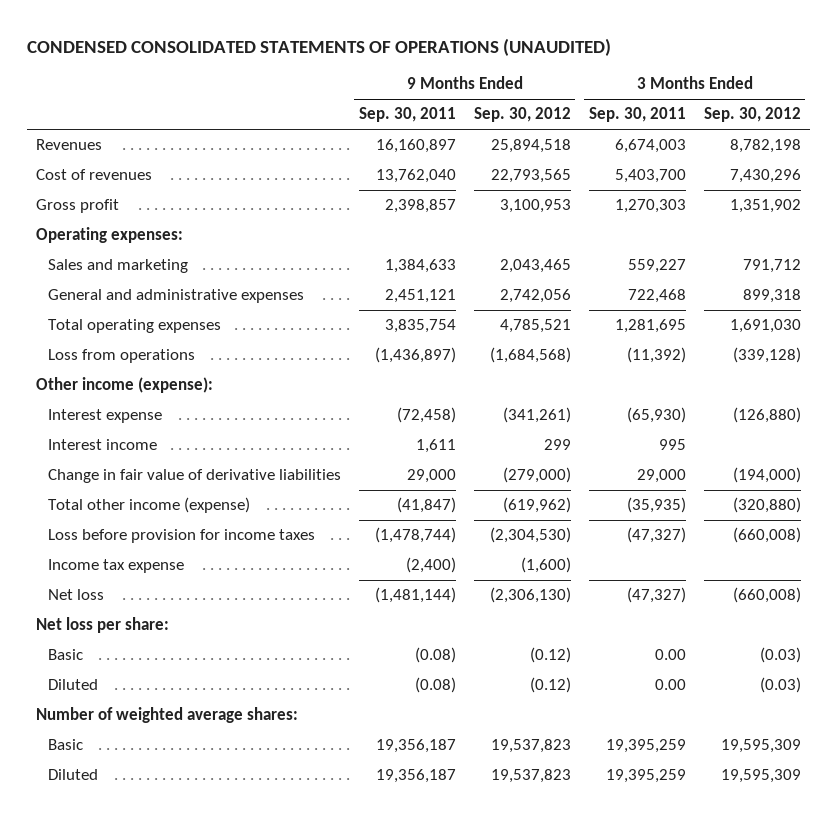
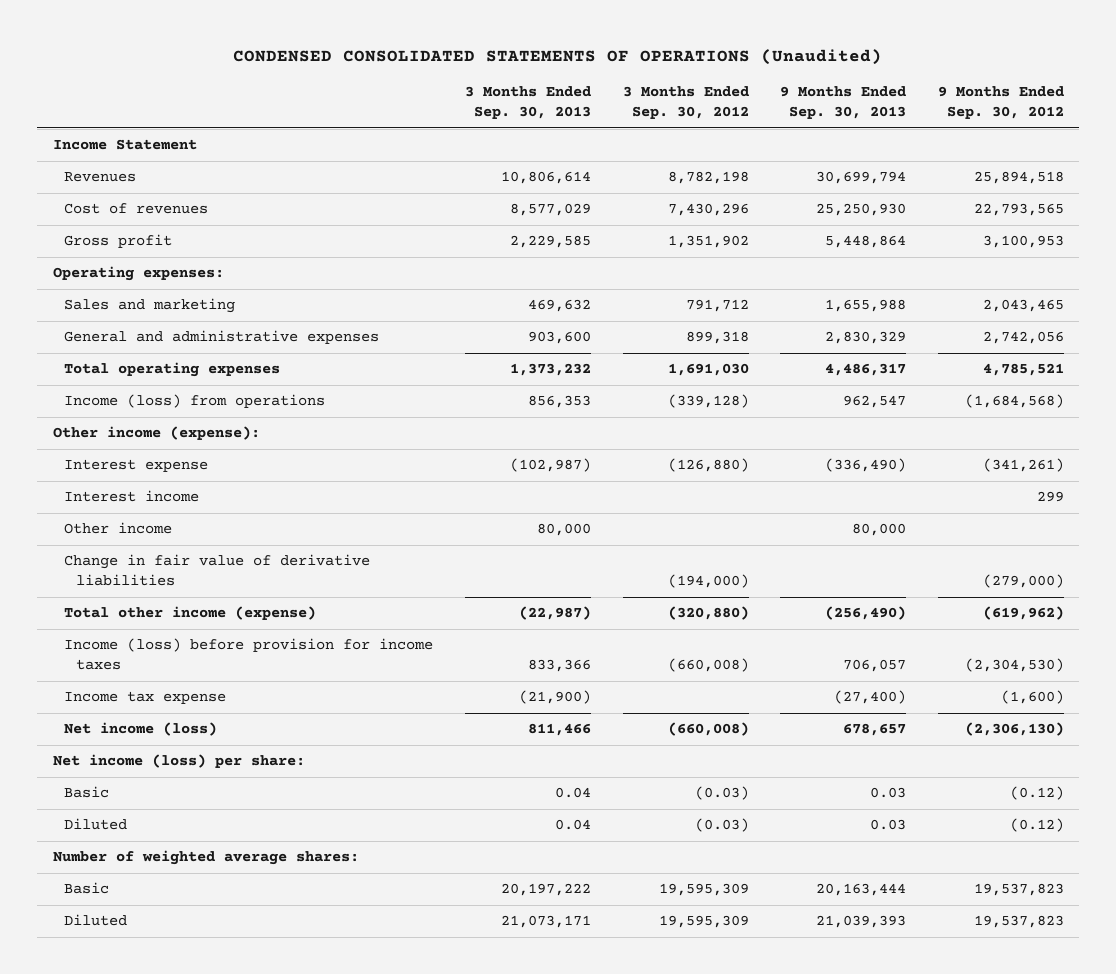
[27,37,612,56] CONDENSED CONSOLIDATED STATEMENTS OF OPERATIONS (UNAUDITED) -> [233,48,883,65] CONDENSED CONSOLIDATED STATEMENTS OF OPERATIONS (Unaudited)
[358,107,456,123] Sep. 30, 2011 -> none
[588,107,686,123] Sep. 30, 2011 -> none
none -> [465,86,592,120] 3 Months Ended Sep. 30, 2013
none -> [780,86,907,120] 9 Months Ended Sep. 30, 2013
none -> [52,139,197,151] Income Statement
[47,349,195,364] Loss from operations -> [64,394,326,409] Income (loss) from operations
none -> [64,522,173,535] Other income
[47,529,315,544] Loss before provision for income taxes -> [64,638,434,671] Income (loss) before provision for income taxes
[47,589,104,601] Net loss -> [64,722,218,737] Net income (loss)
[36,617,170,634] Net loss per share: -> [52,754,305,769] Net income (loss) per share:

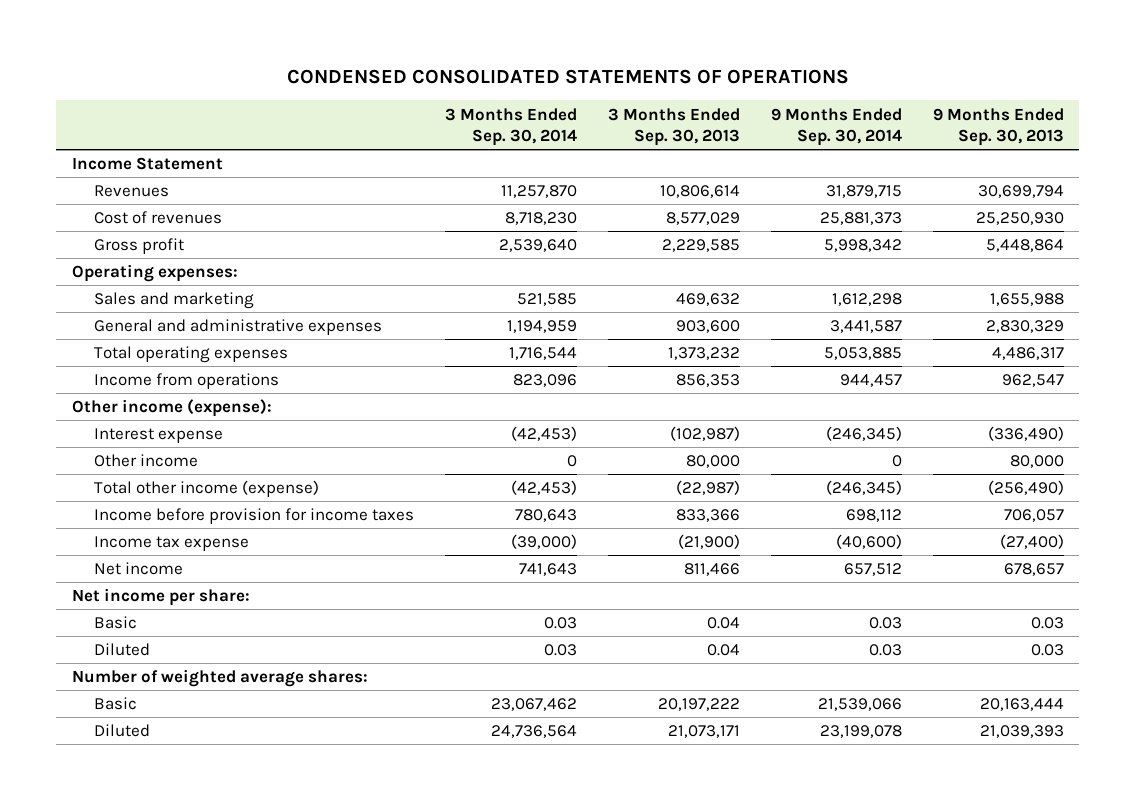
[233,48,883,65] CONDENSED CONSOLIDATED STATEMENTS OF OPERATIONS (Unaudited) -> [286,69,849,85] CONDENSED CONSOLIDATED STATEMENTS OF OPERATIONS
[622,86,749,120] 3 Months Ended Sep. 30, 2012 -> none
[937,86,1064,120] 9 Months Ended Sep. 30, 2012 -> none
none -> [445,107,578,146] 3 Months Ended Sep. 30, 2014
none -> [771,107,903,146] 9 Months Ended Sep. 30, 2014
[64,394,326,409] Income (loss) from operations -> [94,373,280,390] Income from operations
[64,490,200,503] Interest income -> none
[64,554,371,587] Change in fair value of derivative liabilities -> none
[64,638,434,671] Income (loss) before provision for income taxes -> [94,508,415,525] Income before provision for income taxes
[64,722,218,737] Net income (loss) -> [94,562,184,576] Net income
[52,754,305,769] Net income (loss) per share: -> [71,588,250,607] Net income per share:

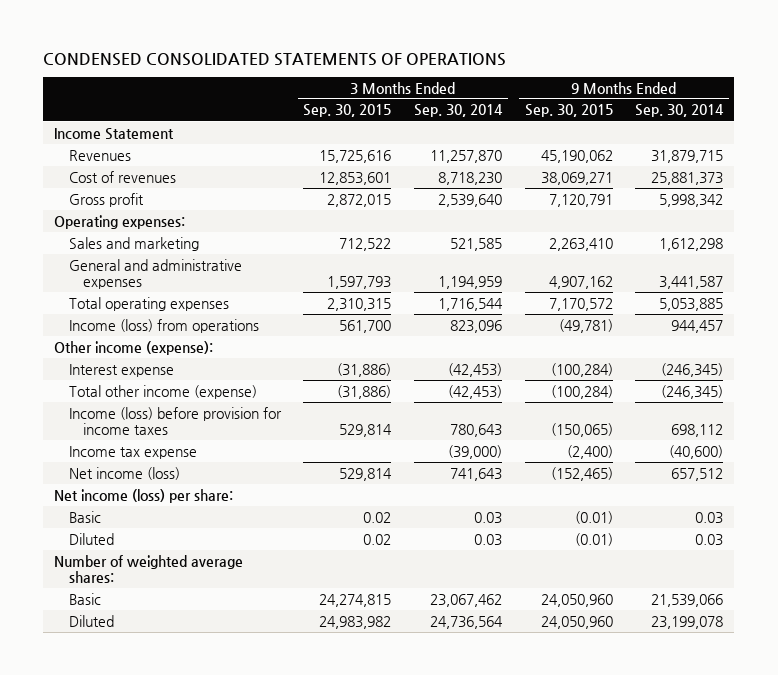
[608,107,741,146] 3 Months Ended Sep. 30, 2013 -> none
[932,107,1064,146] 9 Months Ended Sep. 30, 2013 -> none
none -> [303,104,392,118] Sep. 30, 2015
none -> [524,104,613,118] Sep. 30, 2015
[94,373,280,390] Income from operations -> [68,318,259,333] Income (loss) from operations
[94,454,199,468] Other income -> none
[94,508,415,525] Income before provision for income taxes -> [68,406,282,436] Income (loss) before provision for income taxes
[94,562,184,576] Net income -> [68,466,180,480] Net income (loss)
[71,588,250,607] Net income per share: -> [54,488,234,503] Net income (loss) per share:

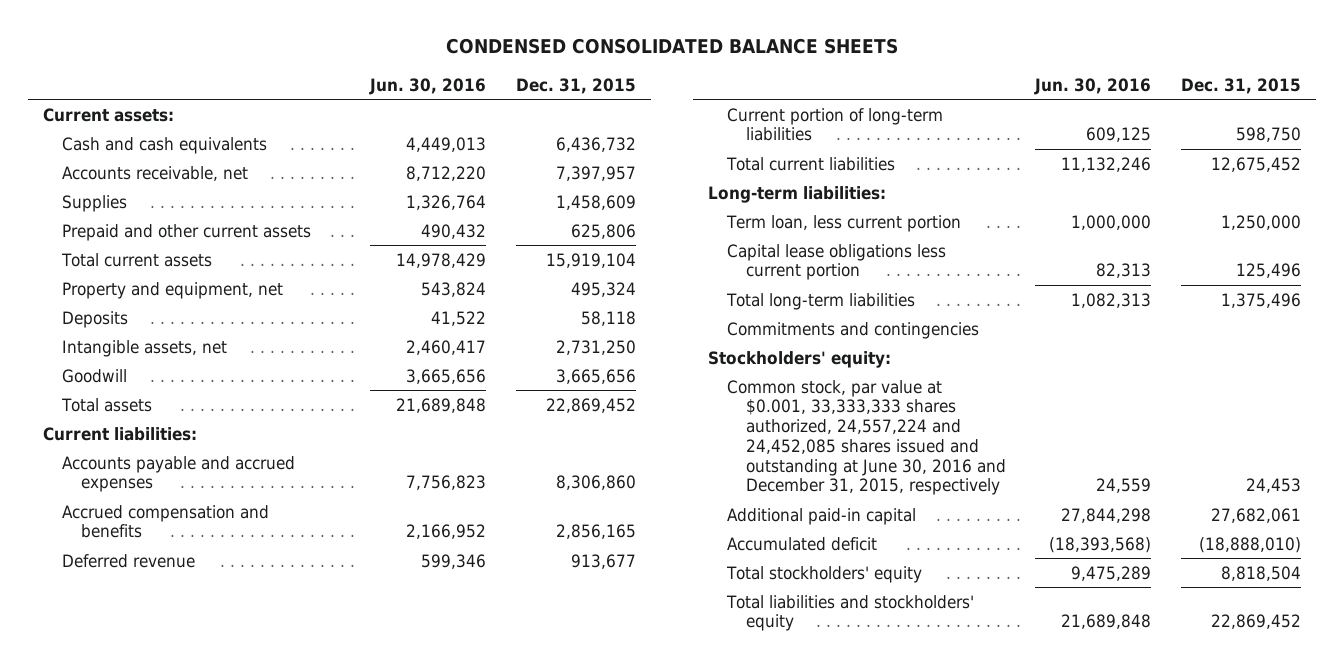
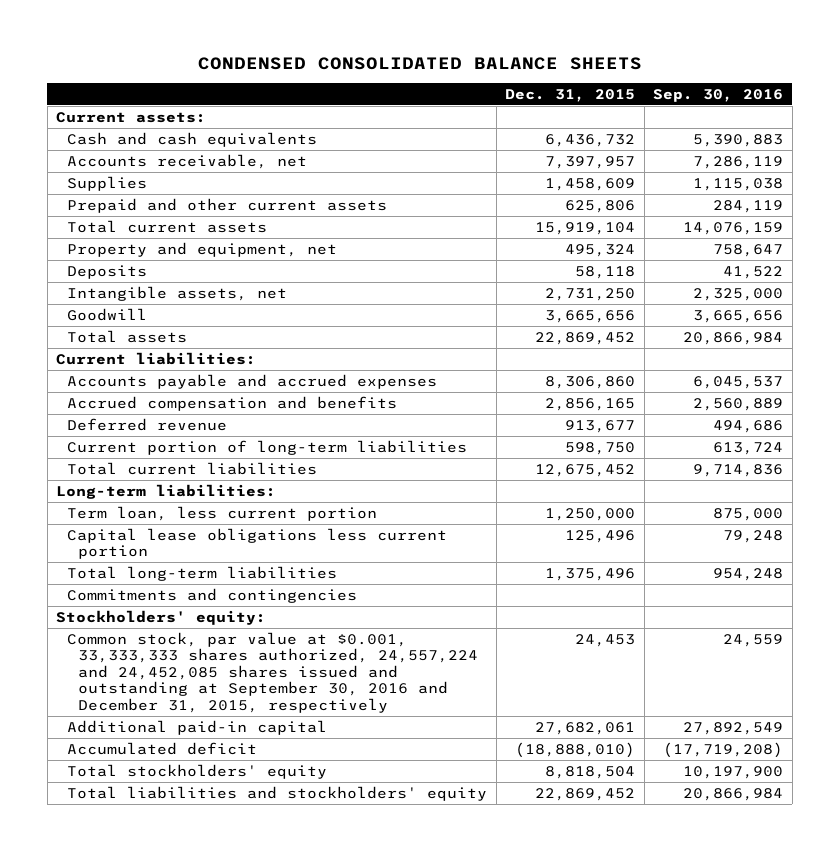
[369,77,487,95] Jun. 30, 2016 -> none
none -> [653,89,784,103] Sep. 30, 2016
[726,379,1006,496] Common stock, par value at $0.001, 33,333,333 shares authorized, 24,557,224 and 24,452,085 shares issued and outstanding at June 30, 2016 and December 31, 2015, respectively -> [67,631,479,713] Common stock, par value at $0.001, 33,333,333 shares authorized, 24,557,224 and 24,452,085 shares issued and outstanding at September 30, 2016 and December 31, 2015, respectively

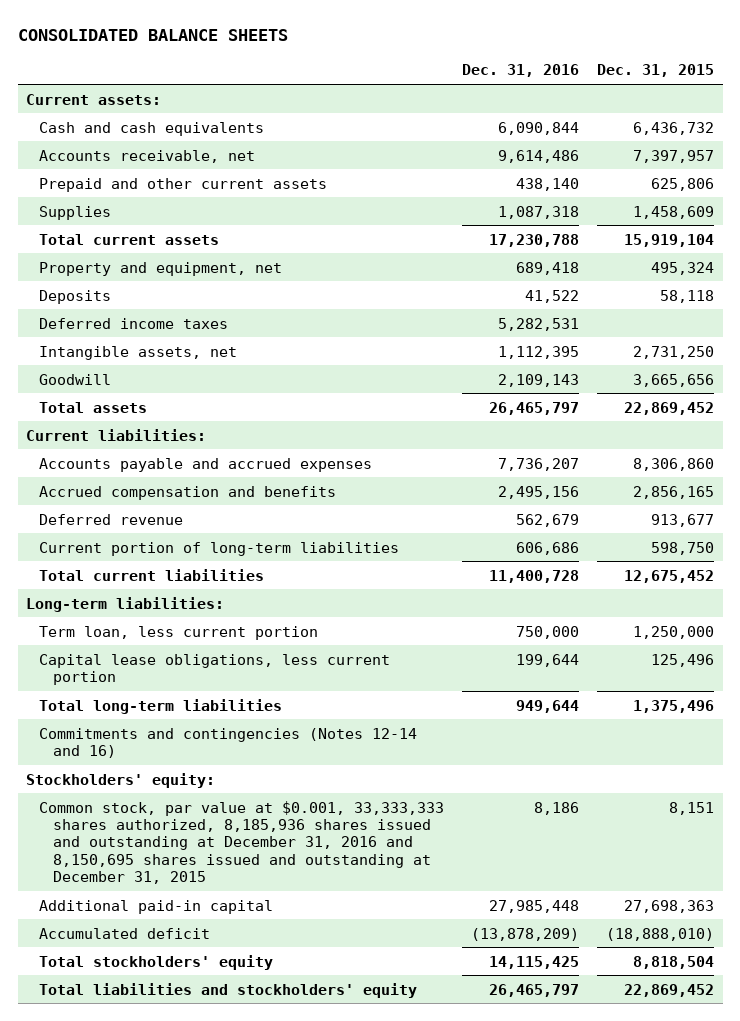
[197,57,642,71] CONDENSED CONSOLIDATED BALANCE SHEETS -> [17,28,288,41] CONSOLIDATED BALANCE SHEETS
[653,89,784,103] Sep. 30, 2016 -> none
none -> [462,64,580,78] Dec. 31, 2016
[67,175,148,191] Supplies -> [39,205,112,220] Supplies
none -> [39,317,229,329] Deferred income taxes
[67,527,448,560] Capital lease obligations less current portion -> [39,653,391,685] Capital lease obligations, less current portion
[67,587,358,603] Commitments and contingencies -> [39,727,418,758] Commitments and contingencies (Notes 12-14 and 16)
[67,631,479,713] Common stock, par value at $0.001, 33,333,333 shares authorized, 24,557,224 and 24,452,085 shares issued and outstanding at September 30, 2016 and December 31, 2015, respectively -> [39,800,445,885] Common stock, par value at $0.001, 33,333,333 shares authorized, 8,185,936 shares issued and outstanding at December 31, 2016 and 8,150,695 shares issued and outstanding at December 31, 2015
[575,633,636,647] 24,453 -> [668,801,714,815] 8,151
[535,721,636,735] 27,682,061 -> [623,899,714,913] 27,698,363

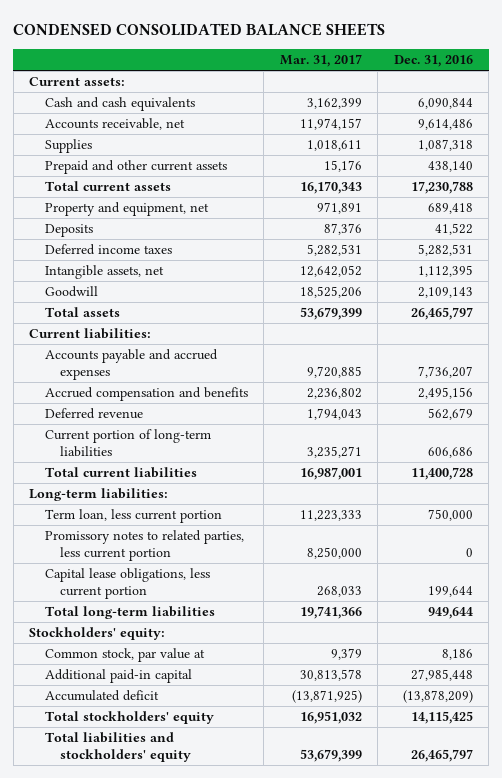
[17,28,288,41] CONSOLIDATED BALANCE SHEETS -> [13,22,386,36] CONDENSED CONSOLIDATED BALANCE SHEETS
[596,64,714,78] Dec. 31, 2015 -> none
none -> [279,54,362,68] Mar. 31, 2017
[39,177,328,192] Prepaid and other current assets -> [44,160,227,175] Prepaid and other current assets
none -> [44,530,244,561] Promissory notes to related parties, less current portion
[39,727,418,758] Commitments and contingencies (Notes 12-14 and 16) -> none
[39,800,445,885] Common stock, par value at $0.001, 33,333,333 shares authorized, 8,185,936 shares issued and outstanding at December 31, 2016 and 8,150,695 shares issued and outstanding at December 31, 2015 -> [44,648,205,663] Common stock, par value at

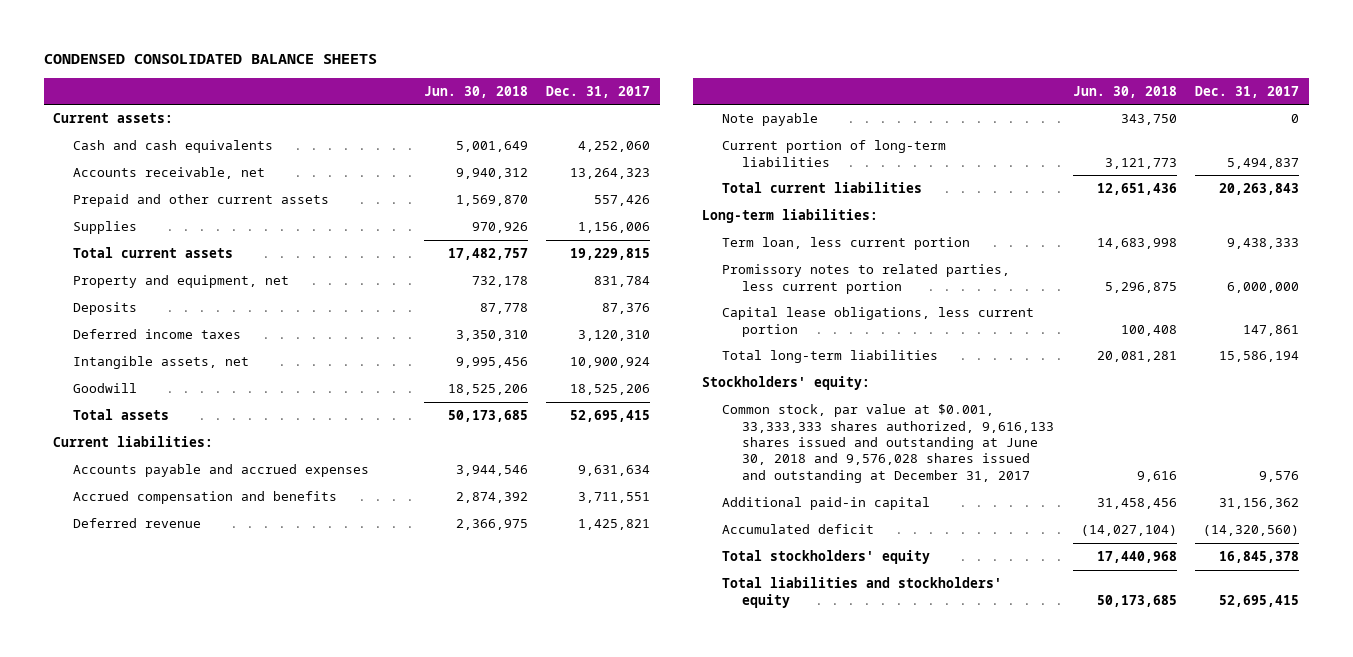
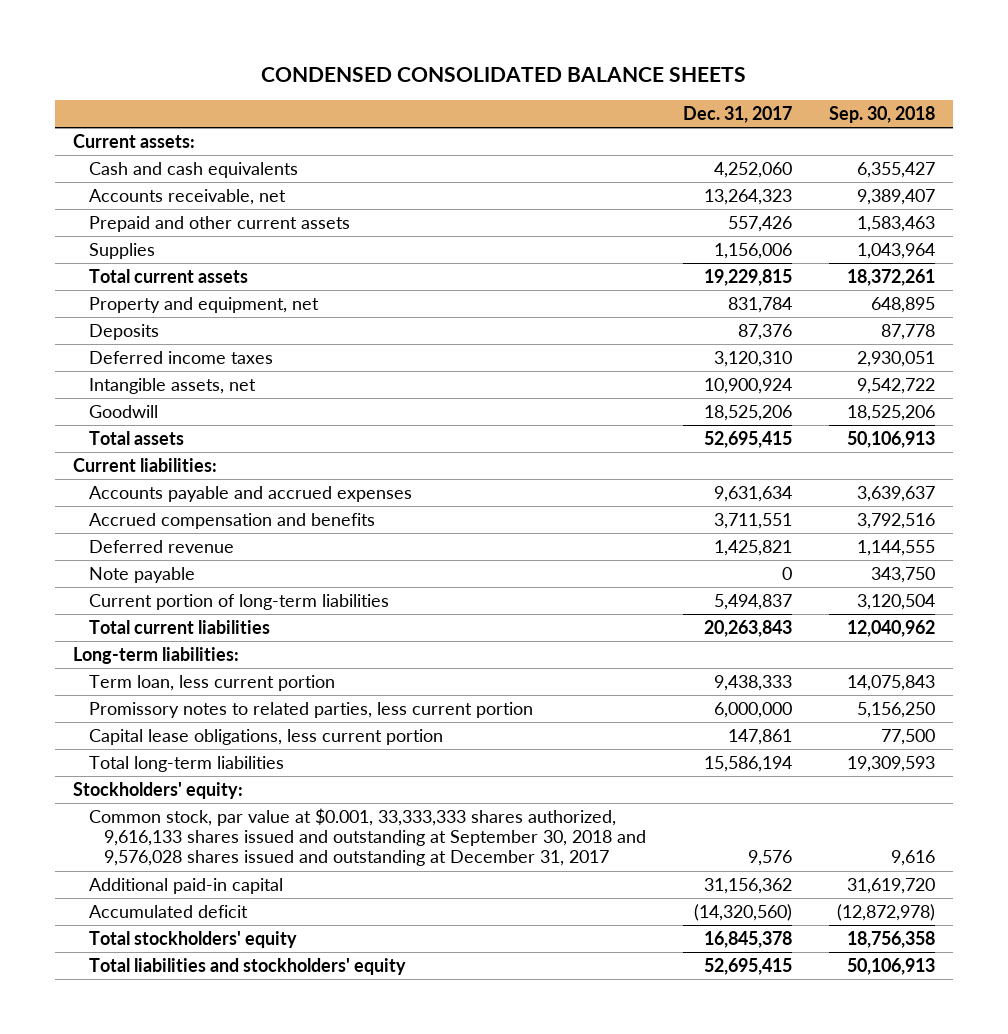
[423,85,528,98] Jun. 30, 2018 -> none
none -> [828,105,935,123] Sep. 30, 2018
[722,404,1054,483] Common stock, par value at $0.001, 33,333,333 shares authorized, 9,616,133 shares issued and outstanding at June 30, 2018 and 9,576,028 shares issued and outstanding at December 31, 2017 -> [88,807,646,867] Common stock, par value at $0.001, 33,333,333 shares authorized, 9,616,133 shares issued and outstanding at September 30, 2018 and 9,576,028 shares issued and outstanding at December 31, 2017

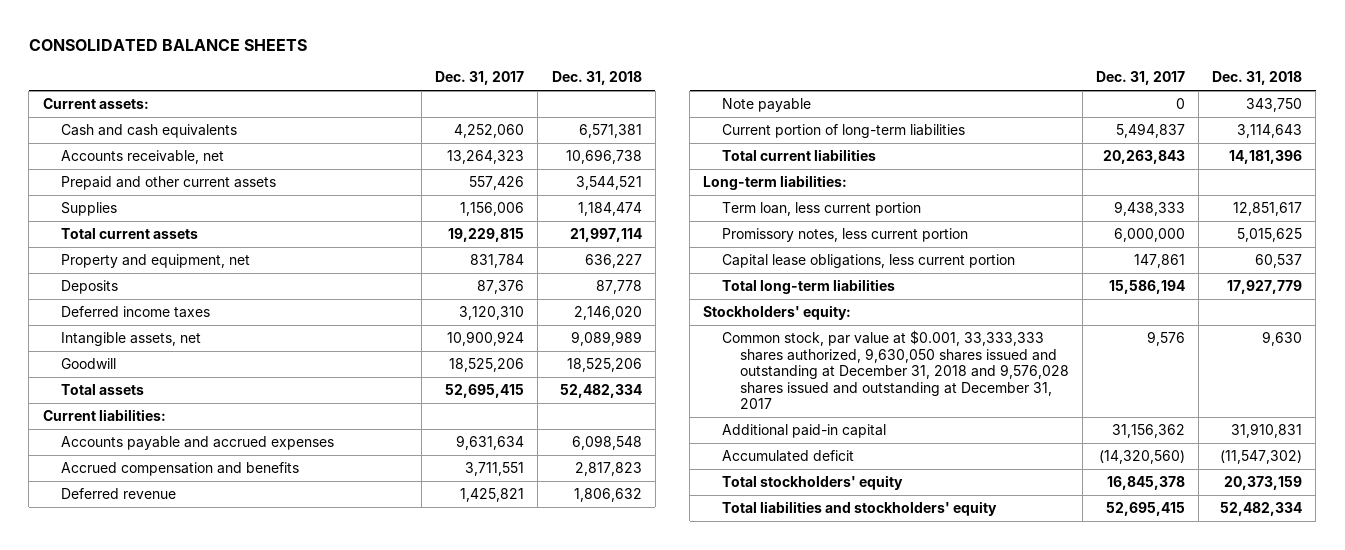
[261,67,747,83] CONDENSED CONSOLIDATED BALANCE SHEETS -> [28,38,307,51] CONSOLIDATED BALANCE SHEETS
[828,105,935,123] Sep. 30, 2018 -> none
none -> [551,71,642,86] Dec. 31, 2018
[88,701,533,718] Promissory notes to related parties, less current portion -> [721,228,968,243] Promissory notes, less current portion
[88,807,646,867] Common stock, par value at $0.001, 33,333,333 shares authorized, 9,616,133 shares issued and outstanding at September 30, 2018 and 9,576,028 shares issued and outstanding at December 31, 2017 -> [721,330,1069,410] Common stock, par value at $0.001, 33,333,333 shares authorized, 9,630,050 shares issued and outstanding at December 31, 2018 and 9,576,028 shares issued and outstanding at December 31, 2017

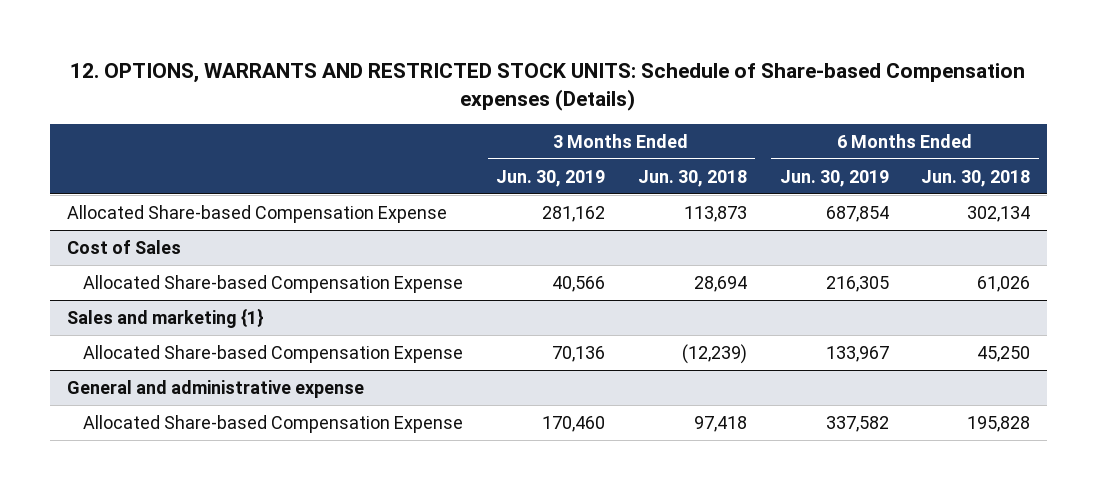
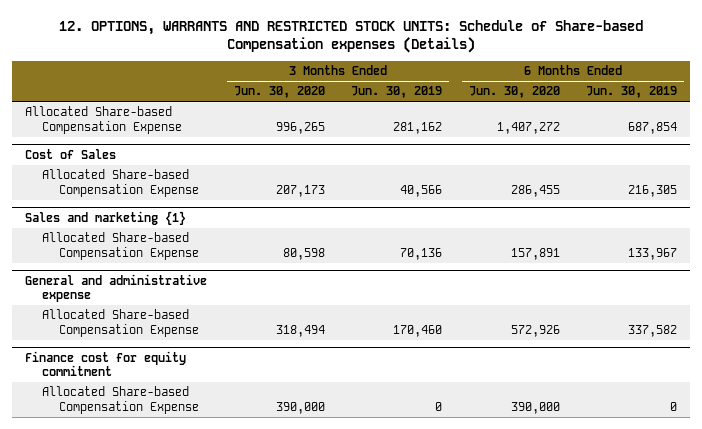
[637,169,747,187] Jun. 30, 2018 -> none
[921,169,1031,187] Jun. 30, 2018 -> none
none -> [233,86,325,99] Jun. 30, 2020
none -> [468,86,560,99] Jun. 30, 2020
none -> [25,350,187,376] Finance cost for equity commitment
none -> [42,386,199,414] Allocated Share-based Compensation Expense

